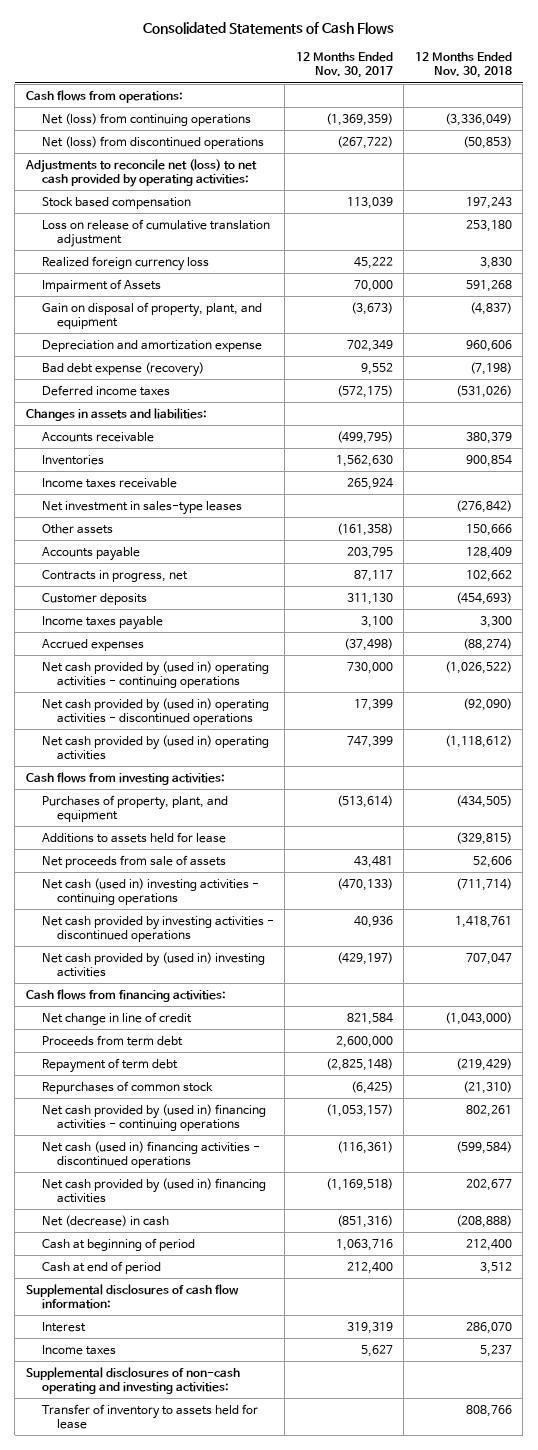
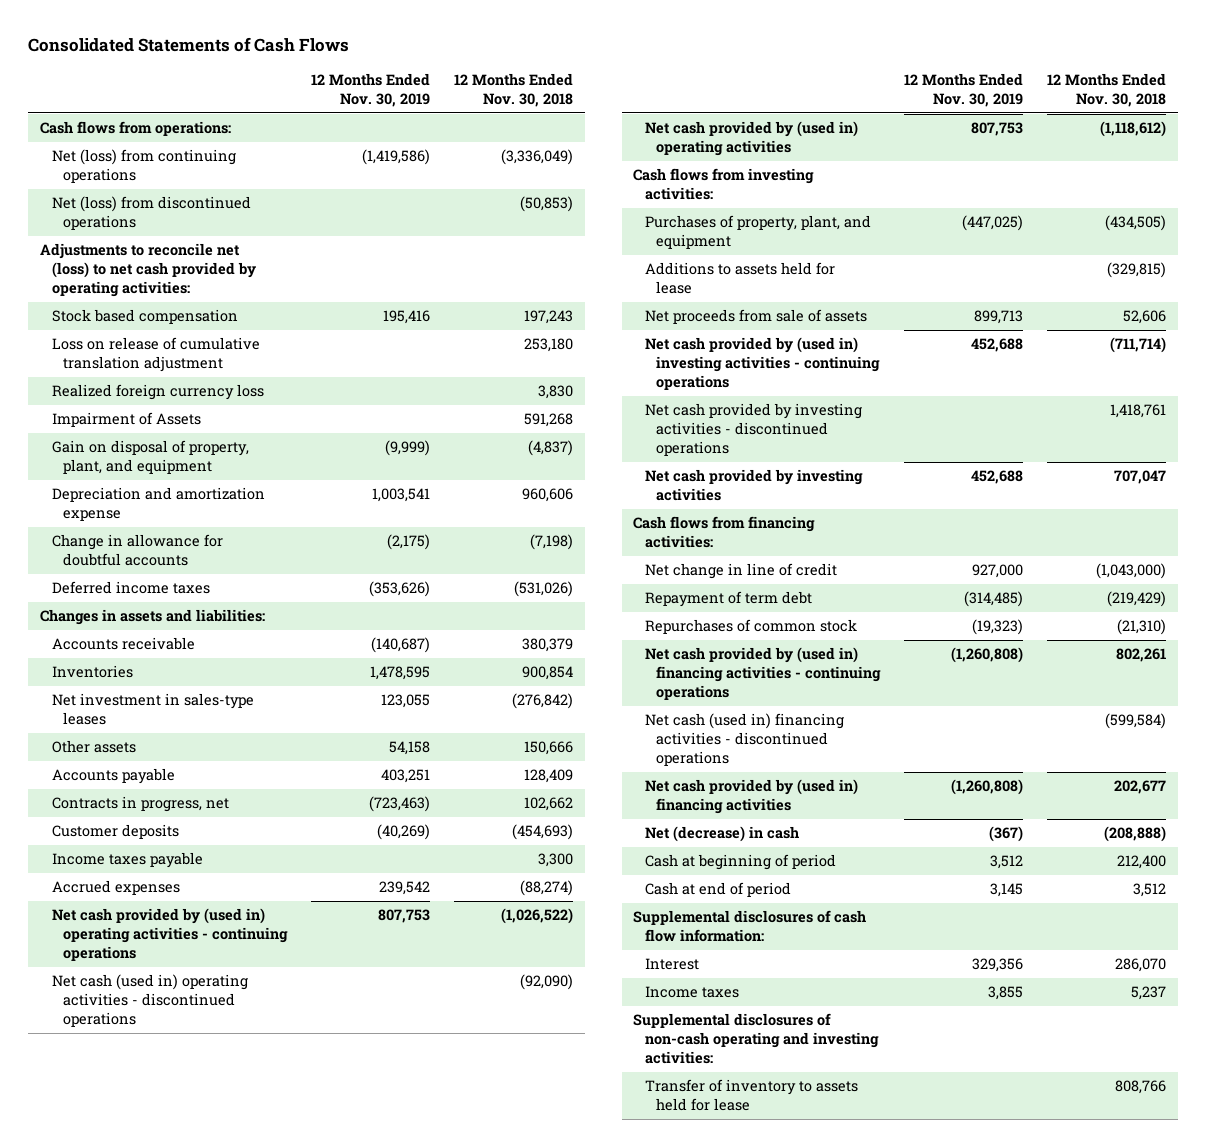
[295,51,393,79] 12 Months Ended Nov. 30, 2017 -> none
none -> [310,73,430,108] 12 Months Ended Nov. 30, 2019
[41,361,204,377] Bad debt expense (recovery) -> [51,534,223,567] Change in allowance for doubtful accounts
[41,477,177,488] Income taxes receivable -> none
[41,697,269,726] Net cash provided by (used in) operating activities - discontinued operations -> [51,974,248,1028] Net cash (used in) operating activities - discontinued operations
[41,877,259,906] Net cash (used in) investing activities - continuing operations -> [644,337,881,391] Net cash provided by (used in) investing activities - continuing operations
[41,951,265,978] Net cash provided by (used in) investing activities -> [644,469,863,502] Net cash provided by investing activities
[41,1034,183,1046] Proceeds from term debt -> none

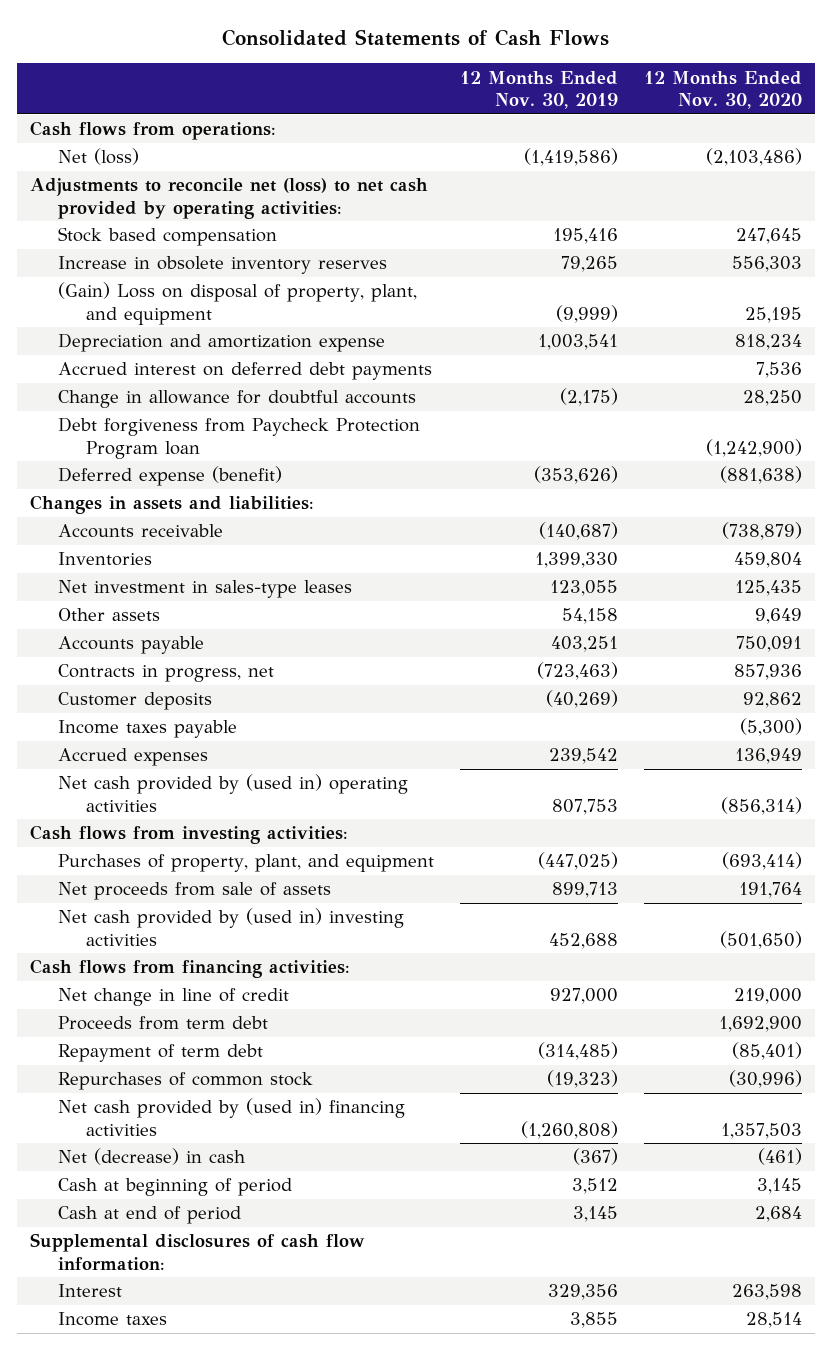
[453,73,573,108] 12 Months Ended Nov. 30, 2018 -> none
none -> [644,70,803,109] 12 Months Ended Nov. 30, 2020
[51,196,251,231] Net (loss) from discontinued operations -> none
[51,149,236,184] Net (loss) from continuing operations -> [57,148,139,166] Net (loss)
[51,337,260,373] Loss on release of cumulative translation adjustment -> none
[51,384,264,401] Realized foreign currency loss -> none
[51,412,201,428] Impairment of Assets -> none
none -> [57,256,387,275] Increase in obsolete inventory reserves
[51,440,249,475] Gain on disposal of property, plant, and equipment -> [57,282,417,325] (Gain) Loss on disposal of property, plant, and equipment
none -> [57,362,432,381] Accrued interest on deferred debt payments
none -> [57,417,420,459] Debt forgiveness from Paycheck Protection Program loan
[51,581,210,595] Deferred income taxes -> [57,466,282,487] Deferred expense (benefit)
[369,666,430,681] 1,478,595 -> [535,552,619,569] 1,399,330
[51,908,288,962] Net cash provided by (used in) operating activities - continuing operations -> none
[51,974,248,1028] Net cash (used in) operating activities - discontinued operations -> none
[644,262,835,295] Additions to assets held for lease -> none
[644,337,881,391] Net cash provided by (used in) investing activities - continuing operations -> none
[644,403,862,457] Net cash provided by investing activities - discontinued operations -> none
[644,469,863,502] Net cash provided by investing activities -> [57,908,404,946] Net cash provided by (used in) investing activities
none -> [57,1016,268,1031] Proceeds from term debt
[644,647,882,701] Net cash provided by (used in) financing activities - continuing operations -> none
[644,713,844,767] Net cash (used in) financing activities - discontinued operations -> none
[633,1013,879,1065] Supplemental disclosures of non-cash operating and investing activities: -> none
[644,1079,858,1112] Transfer of inventory to assets held for lease -> none

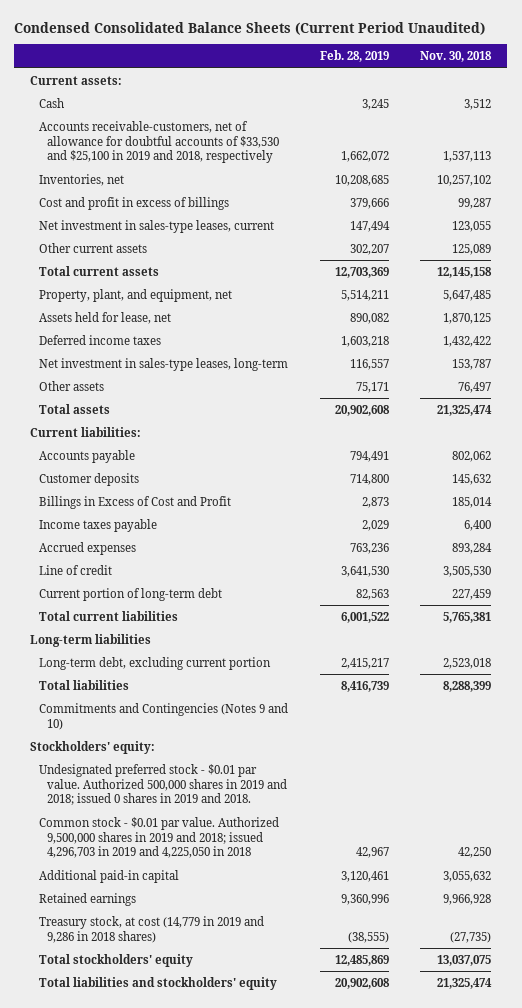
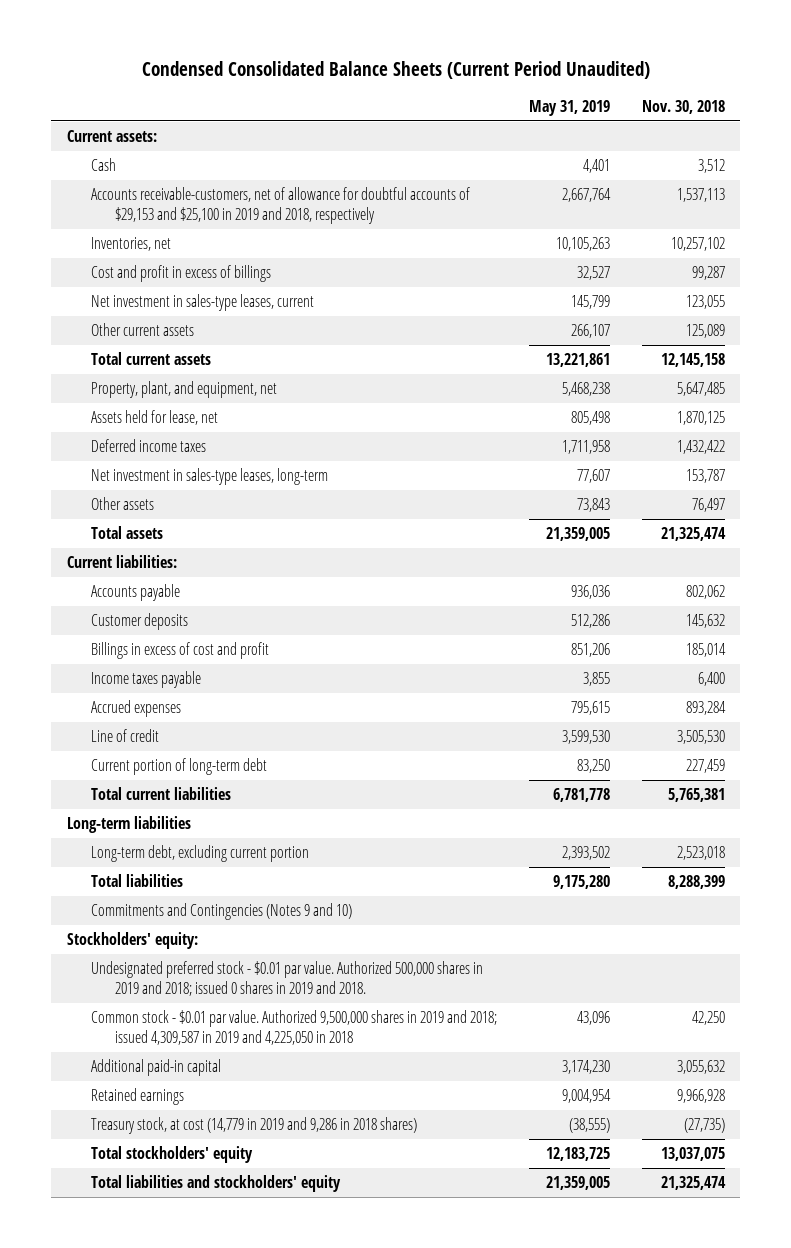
[319,50,389,63] Feb. 28, 2019 -> none
none -> [528,99,610,116] May 31, 2019
[38,120,280,164] Accounts receivable-customers, net of allowance for doubtful accounts of $33,530 and $25,100 in 2019 and 2018, respectively -> [90,187,470,224] Accounts receivable-customers, net of allowance for doubtful accounts of $29,153 and $25,100 in 2019 and 2018, respectively
[38,495,231,509] Billings in Excess of Cost and Profit -> [90,642,269,660] Billings in excess of cost and profit
[38,816,279,859] Common stock - $0.01 par value. Authorized 9,500,000 shares in 2019 and 2018; issued 4,296,703 in 2019 and 4,225,050 in 2018 -> [90,1010,497,1045] Common stock - $0.01 par value. Authorized 9,500,000 shares in 2019 and 2018; issued 4,309,587 in 2019 and 4,225,050 in 2018

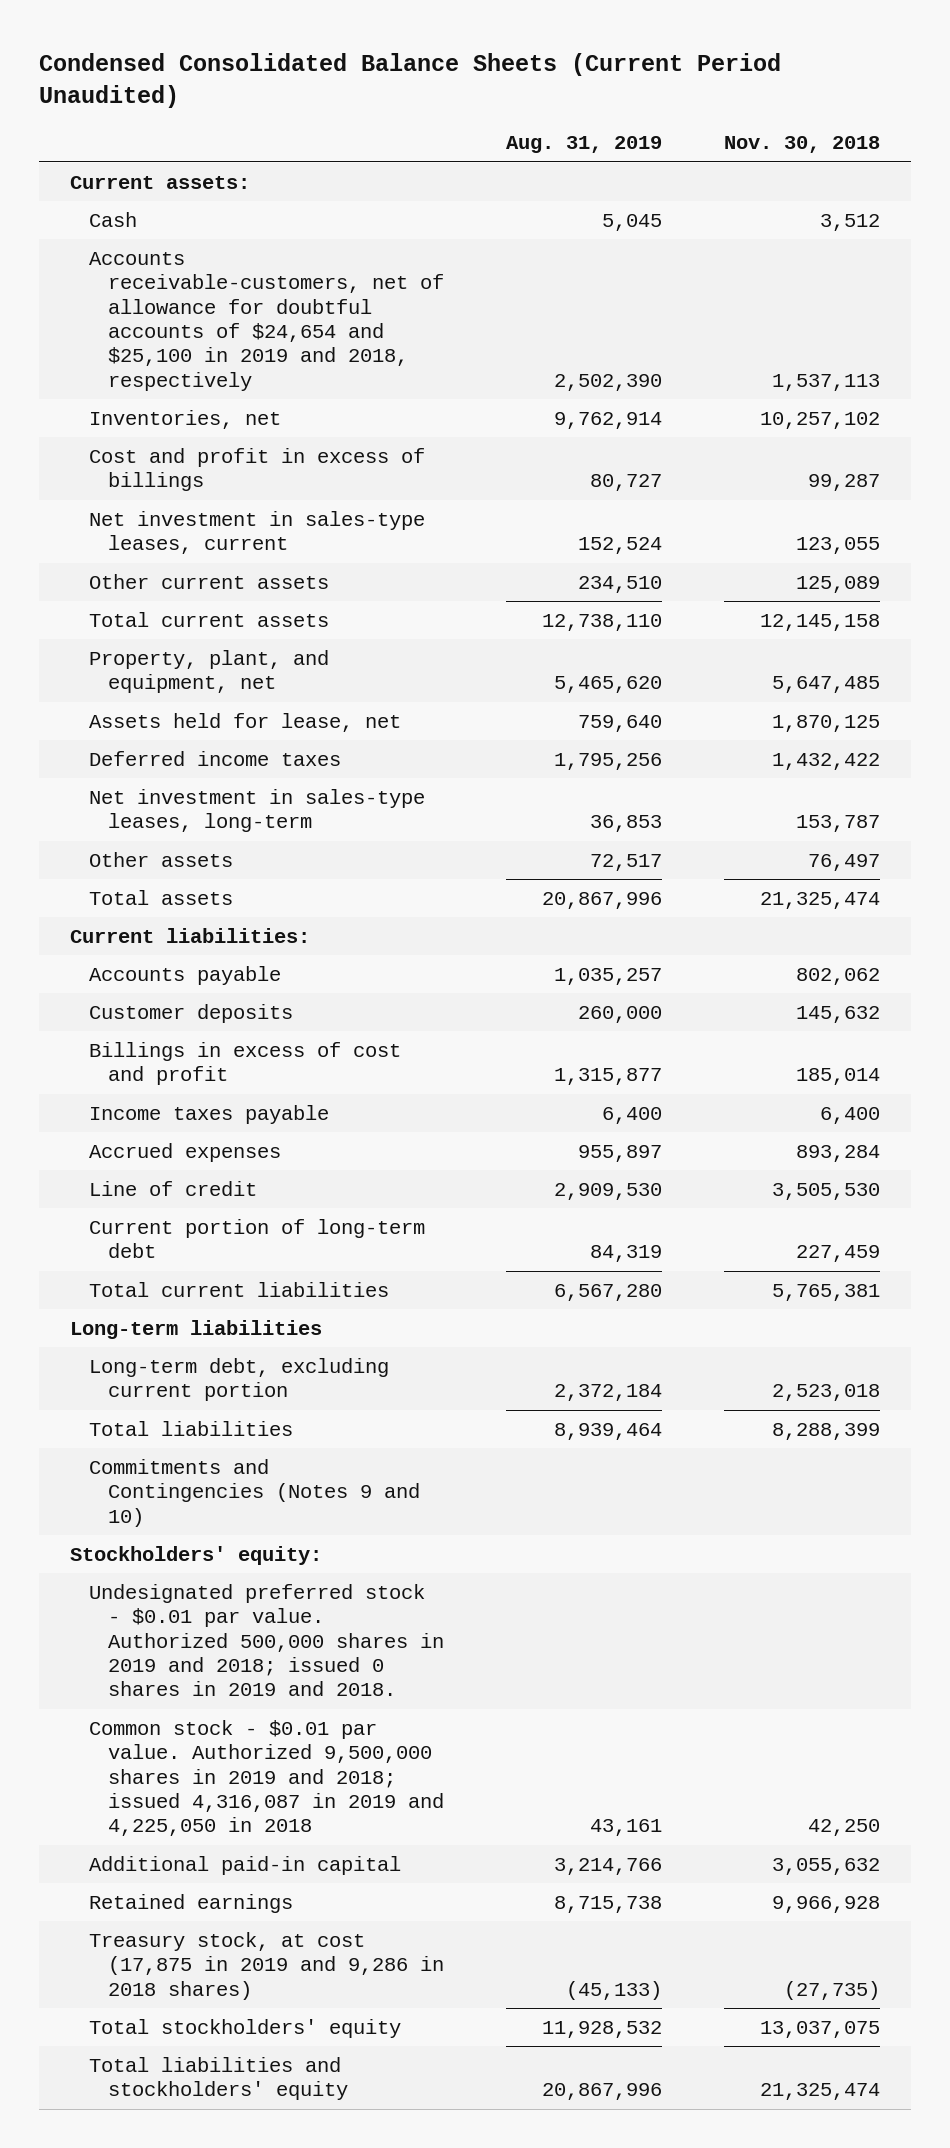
[528,99,610,116] May 31, 2019 -> none
none -> [505,136,662,154] Aug. 31, 2019
[90,187,470,224] Accounts receivable-customers, net of allowance for doubtful accounts of $29,153 and $25,100 in 2019 and 2018, respectively -> [89,251,445,391] Accounts receivable-customers, net of allowance for doubtful accounts of $24,654 and $25,100 in 2019 and 2018, respectively
[90,1010,497,1045] Common stock - $0.01 par value. Authorized 9,500,000 shares in 2019 and 2018; issued 4,309,587 in 2019 and 4,225,050 in 2018 -> [89,1719,445,1837] Common stock - $0.01 par value. Authorized 9,500,000 shares in 2019 and 2018; issued 4,316,087 in 2019 and 4,225,050 in 2018
[90,1117,417,1135] Treasury stock, at cost (14,779 in 2019 and 9,286 in 2018 shares) -> [89,1931,445,2000] Treasury stock, at cost (17,875 in 2019 and 9,286 in 2018 shares)

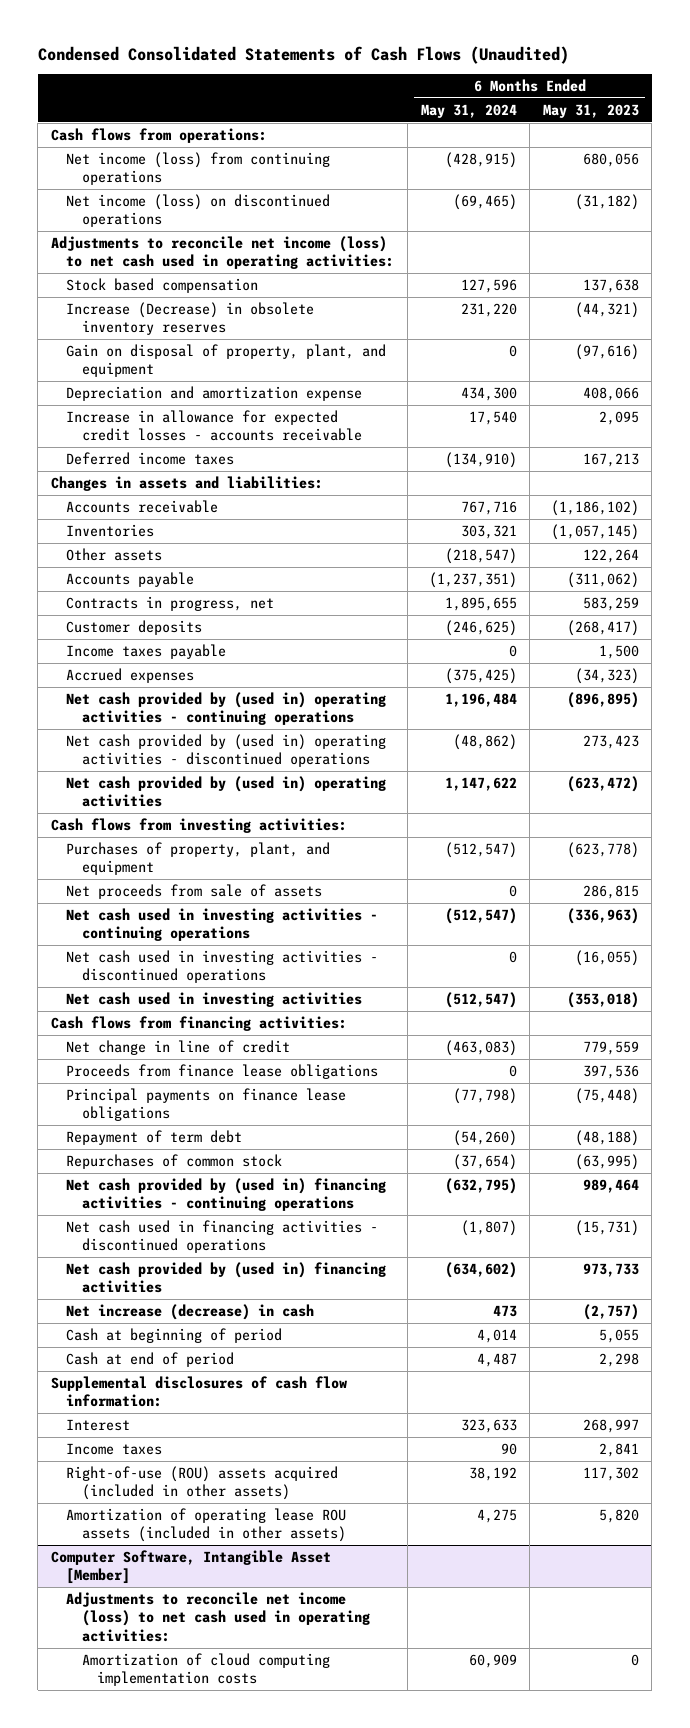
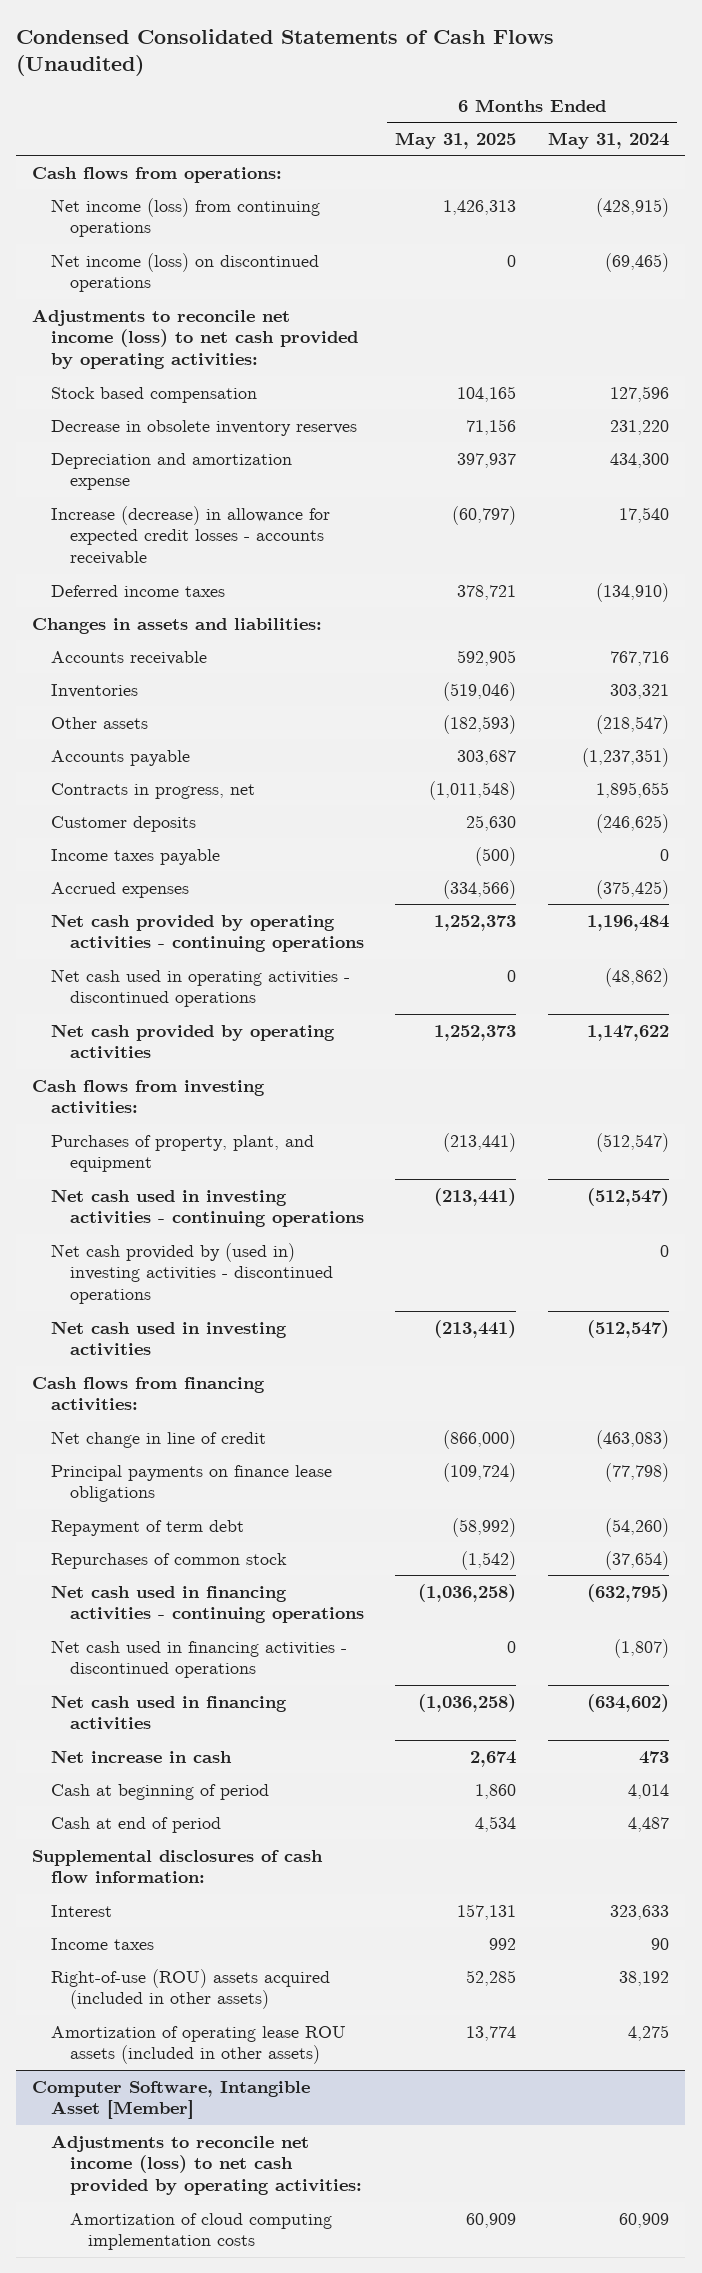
[542,103,639,118] May 31, 2023 -> none
none -> [395,131,517,149] May 31, 2025
[50,235,395,270] Adjustments to reconcile net income (loss) to net cash used in operating activities: -> [32,308,358,370] Adjustments to reconcile net income (loss) to net cash provided by operating activities:
[66,343,387,378] Gain on disposal of property, plant, and equipment -> none
[66,301,315,336] Increase (Decrease) in obsolete inventory reserves -> [50,419,357,436] Decrease in obsolete inventory reserves
[66,409,362,442] Increase in allowance for expected credit losses - accounts receivable -> [50,505,330,566] Increase (decrease) in allowance for expected credit losses - accounts receivable
[66,691,387,726] Net cash provided by (used in) operating activities - continuing operations -> [50,913,364,953] Net cash provided by operating activities - continuing operations
[66,733,387,768] Net cash provided by (used in) operating activities - discontinued operations -> [50,968,350,1008] Net cash used in operating activities - discontinued operations
[66,775,387,808] Net cash provided by (used in) operating activities -> [50,1023,335,1060] Net cash provided by operating activities
[66,883,323,899] Net proceeds from sale of assets -> none
[66,949,379,984] Net cash used in investing activities - discontinued operations -> [50,1242,333,1305] Net cash provided by (used in) investing activities - discontinued operations
[66,1063,379,1079] Proceeds from finance lease obligations -> none
[66,1177,387,1212] Net cash provided by (used in) financing activities - continuing operations -> [50,1584,364,1624] Net cash used in financing activities - continuing operations
[66,1261,387,1294] Net cash provided by (used in) financing activities -> [50,1694,287,1731] Net cash used in financing activities
[66,1303,315,1320] Net increase (decrease) in cash -> [50,1749,232,1763] Net increase in cash
[66,1591,370,1642] Adjustments to reconcile net income (loss) to net cash used in operating activities: -> [50,2134,362,2196] Adjustments to reconcile net income (loss) to net cash provided by operating activities:

